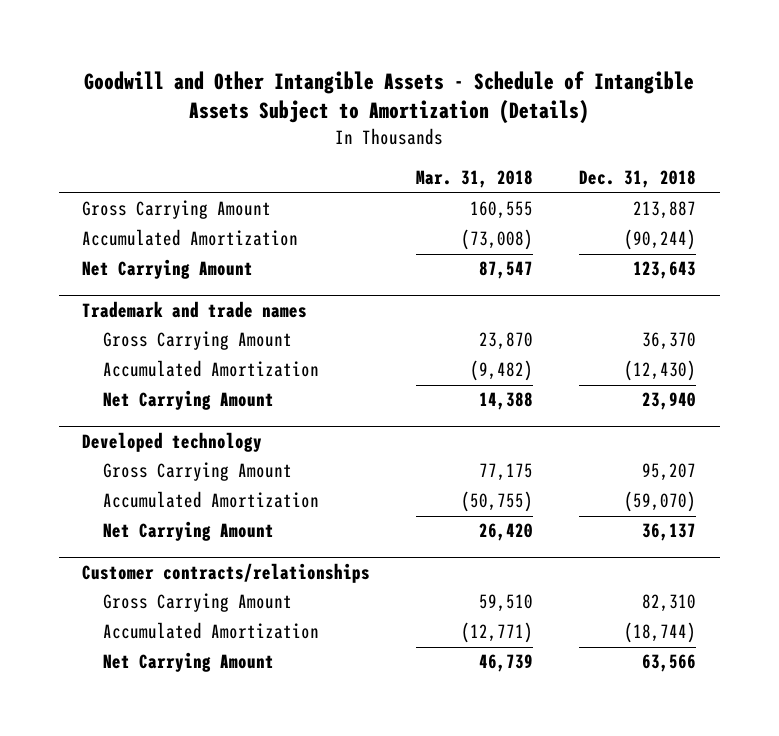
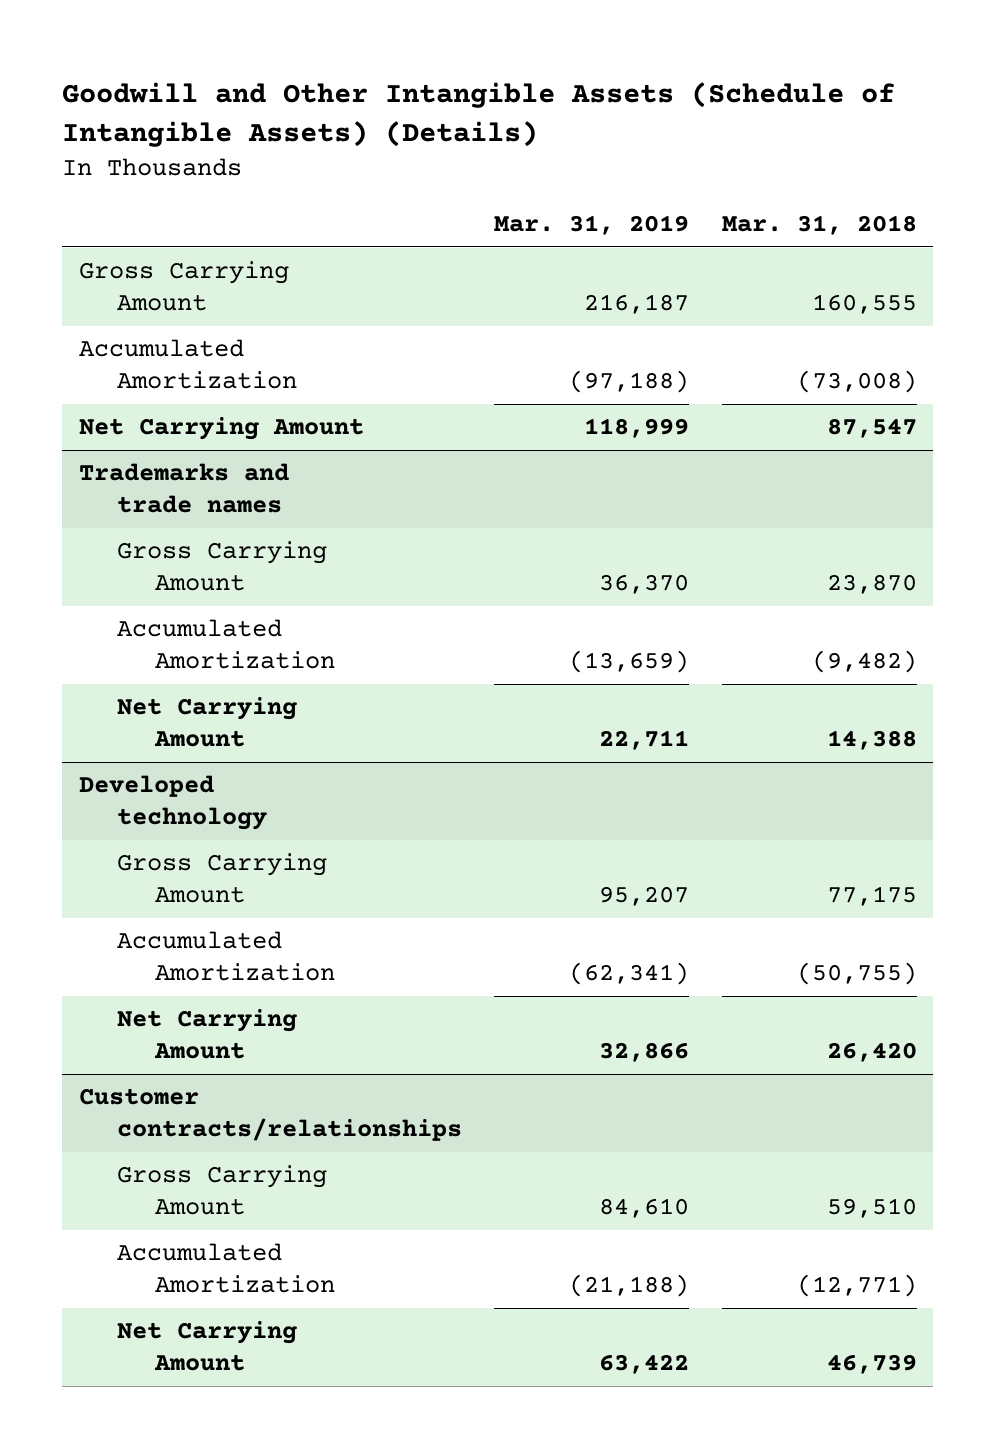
[84,70,695,125] Goodwill and Other Intangible Assets - Schedule of Intangible Assets Subject to Amortization (Details) -> [62,81,896,147] Goodwill and Other Intangible Assets (Schedule of Intangible Assets) (Details)
[579,170,697,189] Dec. 31, 2018 -> none
none -> [494,214,690,235] Mar. 31, 2019
[82,301,308,319] Trademark and trade names -> [78,463,289,513] Trademarks and trade names

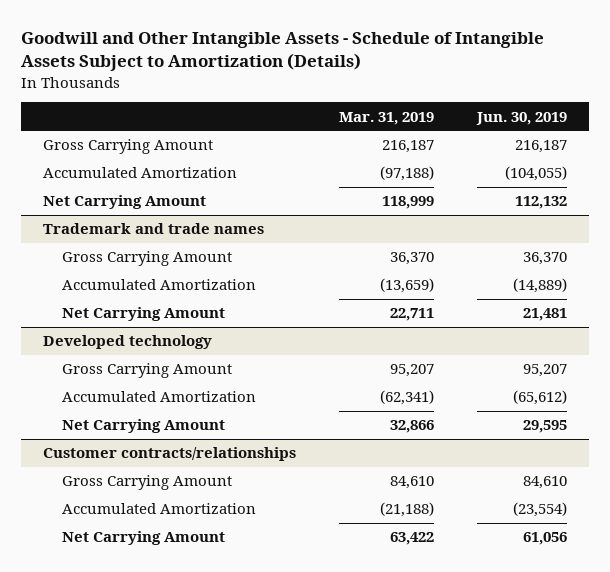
[62,81,896,147] Goodwill and Other Intangible Assets (Schedule of Intangible Assets) (Details) -> [20,32,544,72] Goodwill and Other Intangible Assets - Schedule of Intangible Assets Subject to Amortization (Details)
[722,214,918,235] Mar. 31, 2018 -> none
none -> [476,111,568,125] Jun. 30, 2019
[78,463,289,513] Trademarks and trade names -> [42,223,264,235] Trademark and trade names

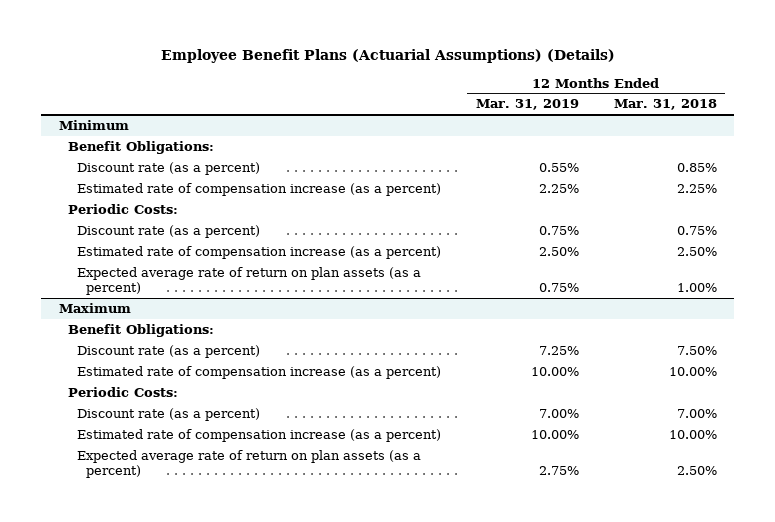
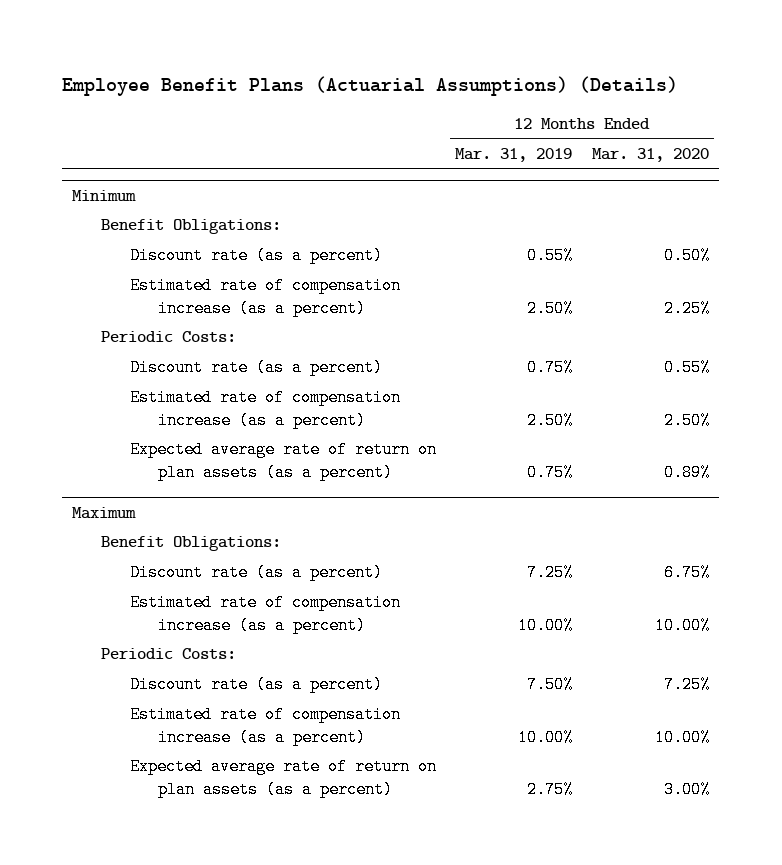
[613,99,717,111] Mar. 31, 2018 -> none
none -> [592,147,710,162] Mar. 31, 2020
[538,183,579,193] 2.25% -> [527,299,574,317] 2.50%
[538,408,579,418] 7.00% -> [527,676,574,694] 7.50%

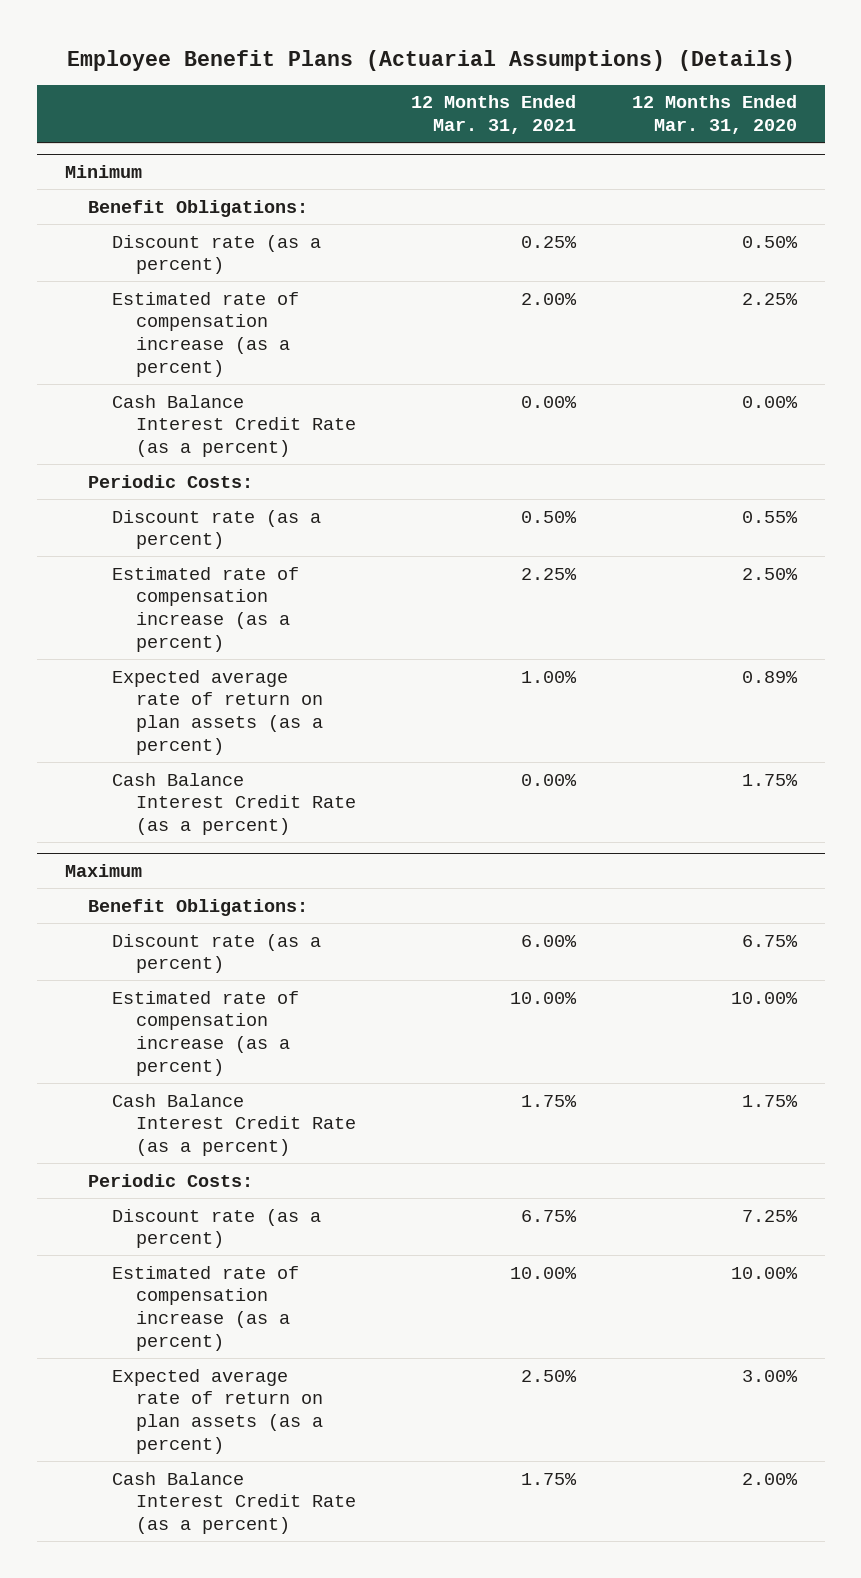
[455,147,573,162] Mar. 31, 2019 -> none
none -> [411,95,577,134] 12 Months Ended Mar. 31, 2021
none -> [112,394,356,457] Cash Balance Interest Credit Rate (as a percent)
none -> [112,772,356,835] Cash Balance Interest Credit Rate (as a percent)
none -> [112,1093,356,1156] Cash Balance Interest Credit Rate (as a percent)
none -> [112,1471,356,1534] Cash Balance Interest Credit Rate (as a percent)

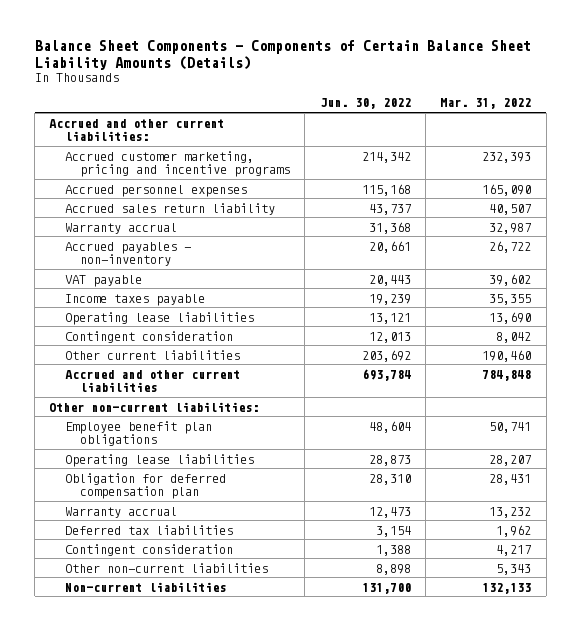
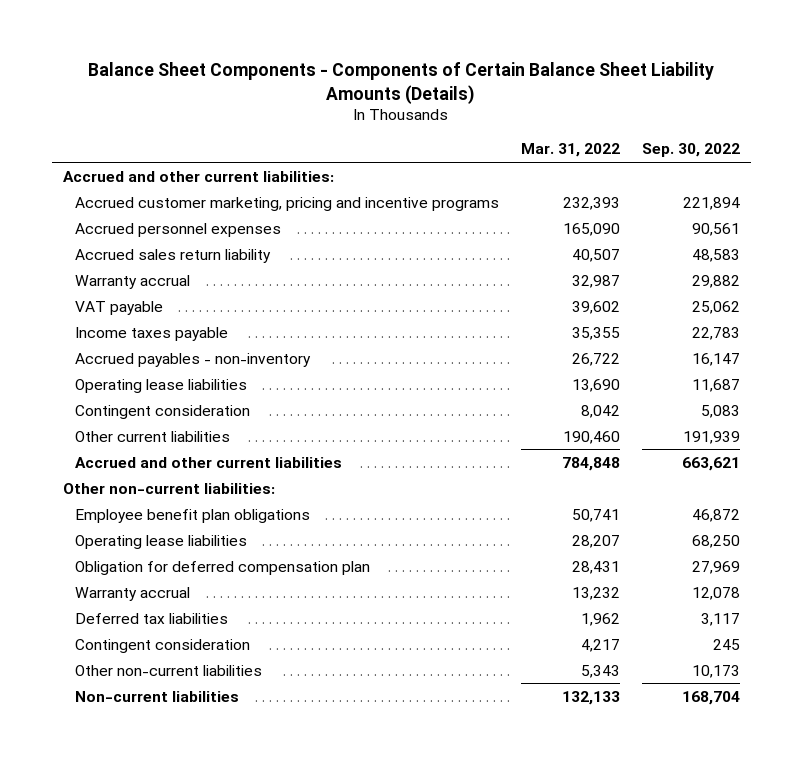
[319,98,411,110] Jun. 30, 2022 -> none
none -> [641,143,740,158] Sep. 30, 2022
[64,241,191,267] Accrued payables - non-inventory -> [75,352,312,367] Accrued payables - non-inventory

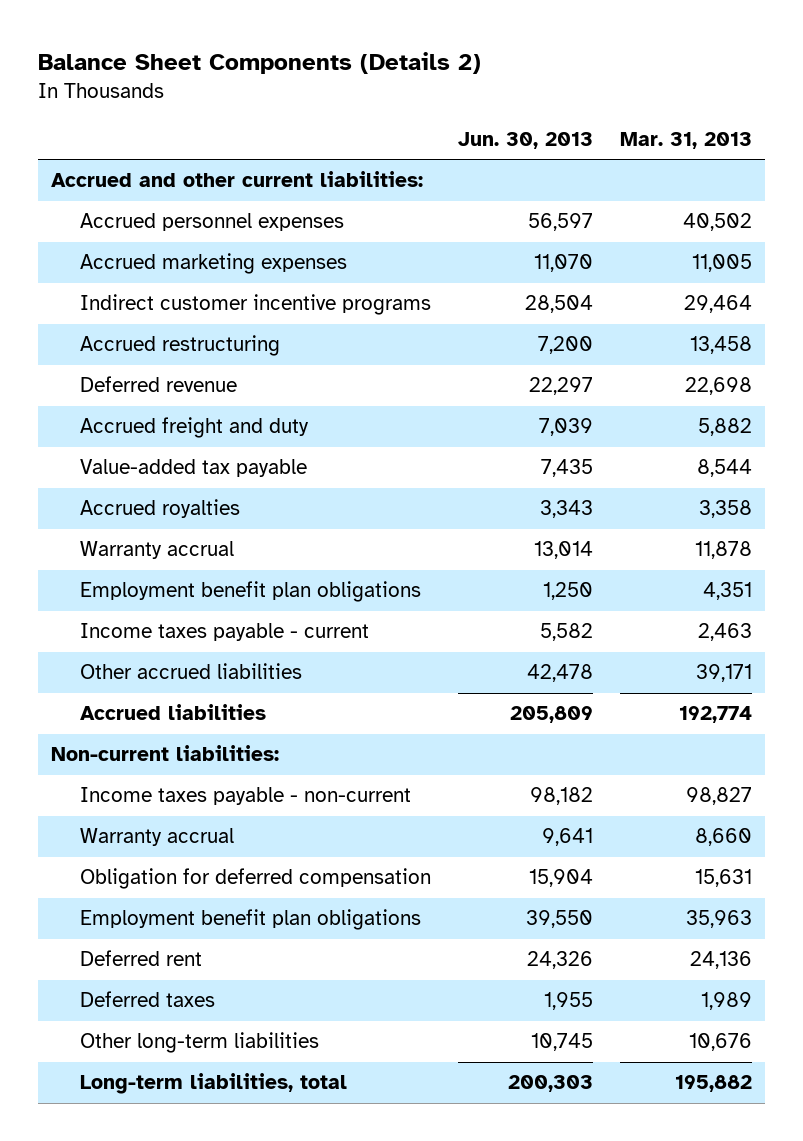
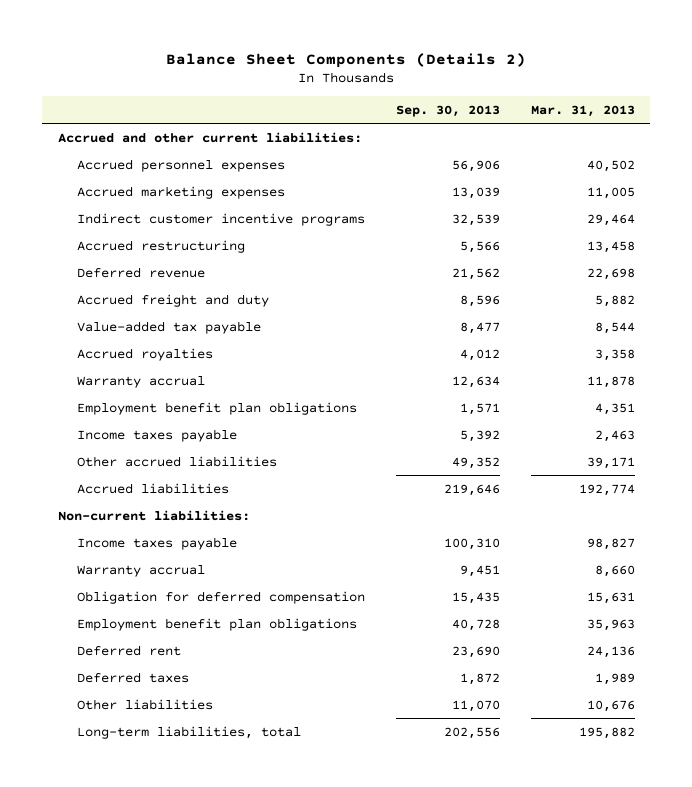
[457,131,593,149] Jun. 30, 2013 -> none
none -> [396,104,501,117] Sep. 30, 2013
[79,623,369,642] Income taxes payable - current -> [77,428,238,442] Income taxes payable
[79,787,411,806] Income taxes payable - non-current -> [77,536,238,550] Income taxes payable
[79,1032,319,1054] Other long-term liabilities -> [77,698,214,710] Other liabilities

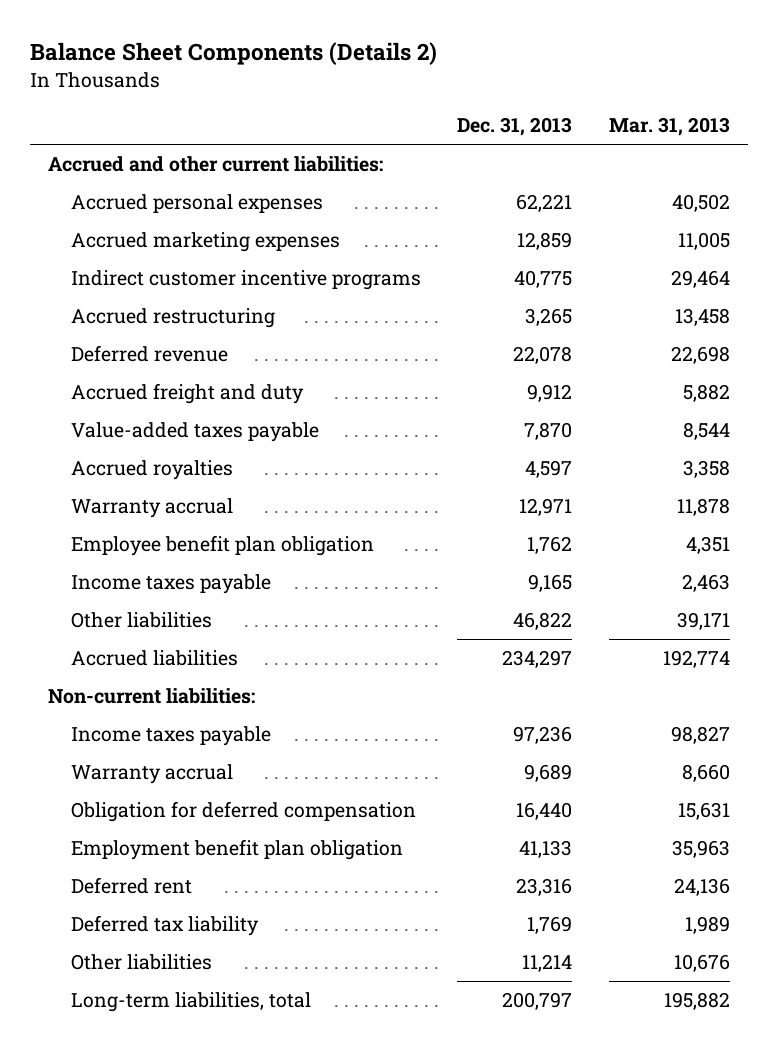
[396,104,501,117] Sep. 30, 2013 -> none
none -> [457,117,573,137] Dec. 31, 2013
[77,158,286,172] Accrued personnel expenses -> [70,194,323,214] Accrued personal expenses
[77,320,262,334] Value-added tax payable -> [70,422,319,443] Value-added taxes payable
[77,401,358,415] Employment benefit plan obligations -> [70,535,374,557] Employee benefit plan obligation
[77,455,278,467] Other accrued liabilities -> [70,612,212,629] Other liabilities
[77,617,358,631] Employment benefit plan obligations -> [70,839,403,861] Employment benefit plan obligation
[77,671,190,683] Deferred taxes -> [70,915,259,937] Deferred tax liability

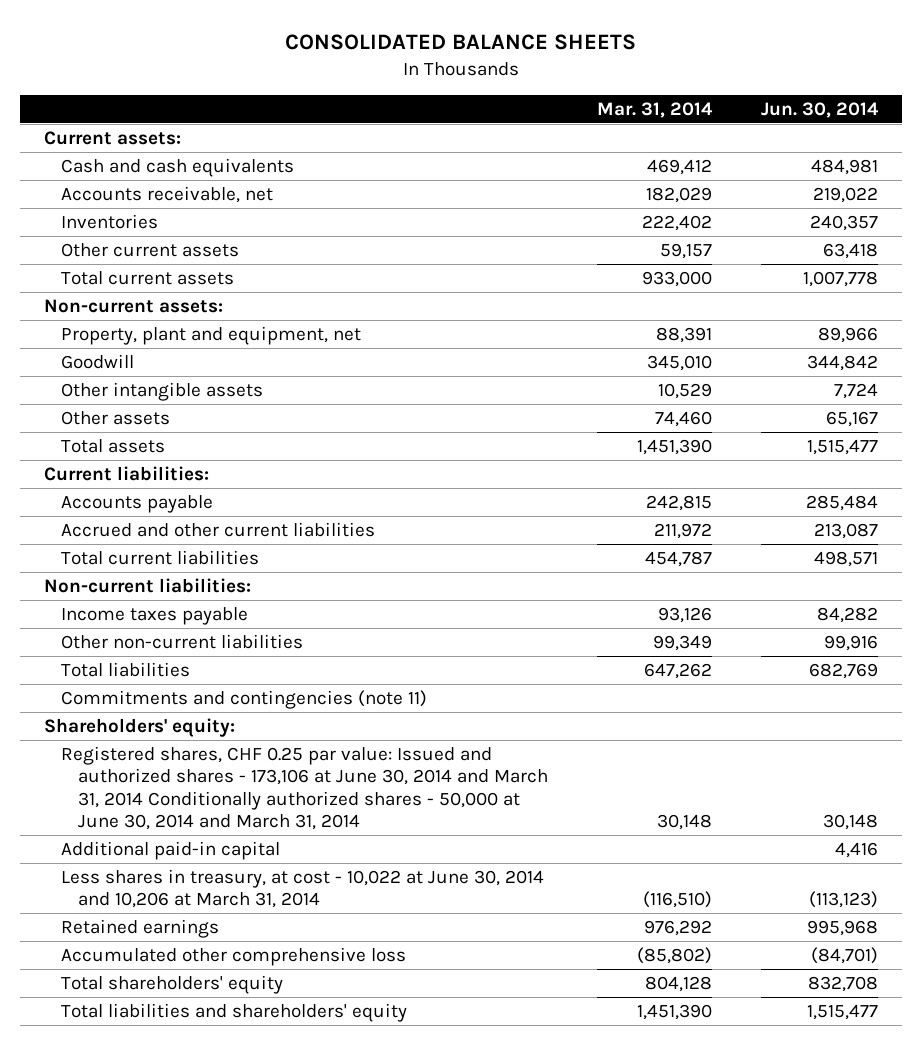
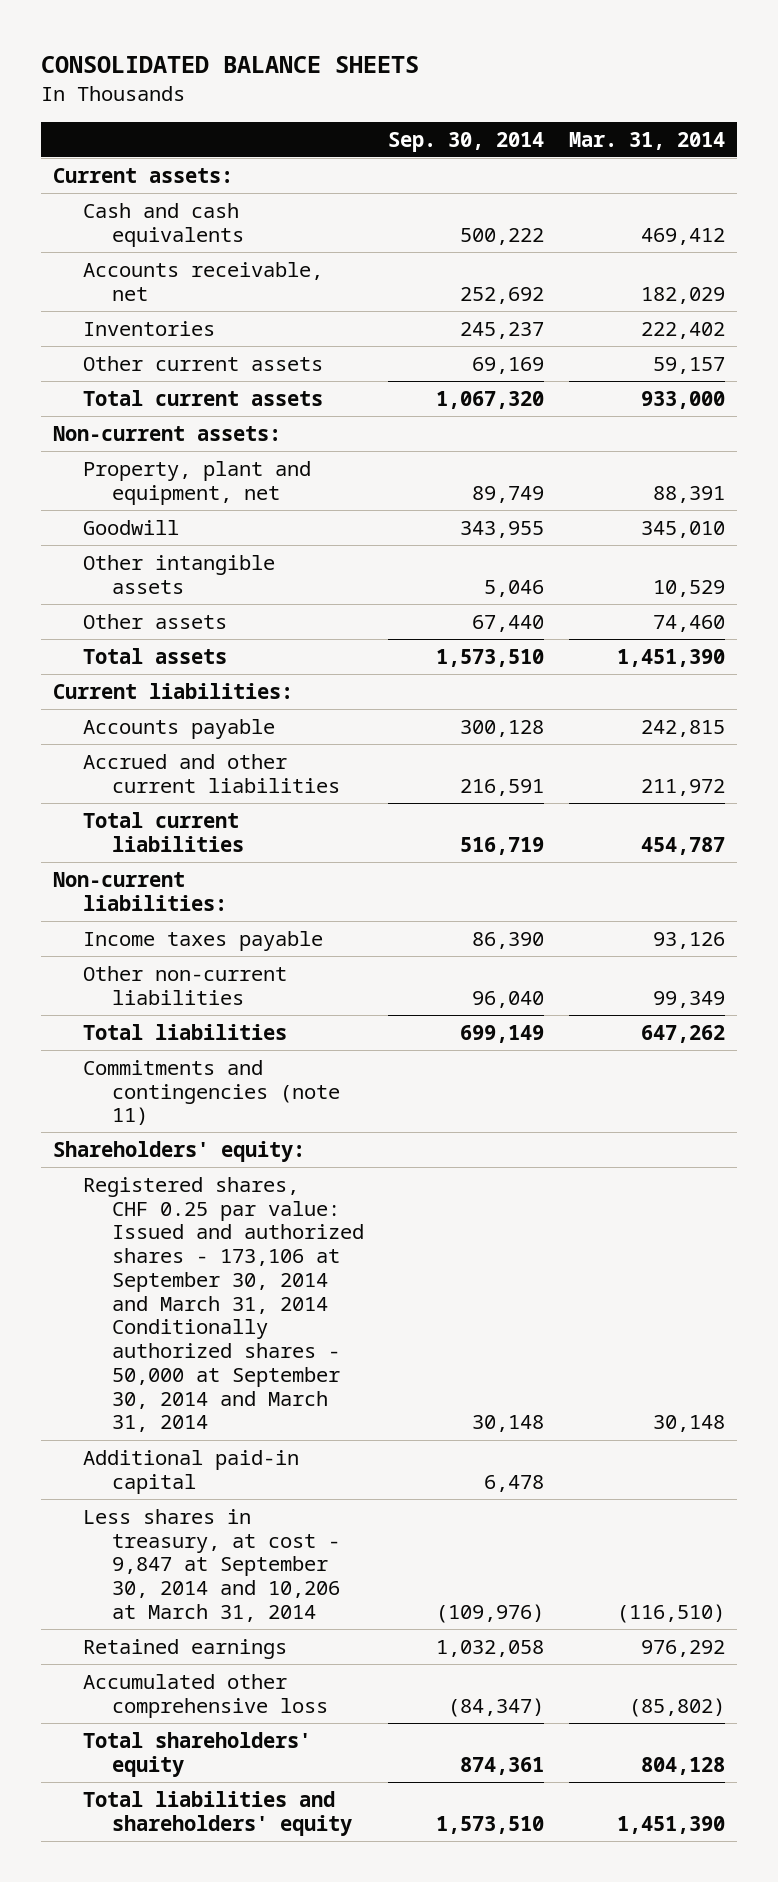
[760,101,879,118] Jun. 30, 2014 -> none
none -> [388,131,545,152] Sep. 30, 2014
[61,746,549,830] Registered shares, CHF 0.25 par value: Issued and authorized shares - 173,106 at June 30, 2014 and March 31, 2014 Conditionally authorized shares - 50,000 at June 30, 2014 and March 31, 2014 -> [82,1176,364,1433] Registered shares, CHF 0.25 par value: Issued and authorized shares - 173,106 at September 30, 2014 and March 31, 2014 Conditionally authorized shares - 50,000 at September 30, 2014 and March 31, 2014
[61,869,545,909] Less shares in treasury, at cost - 10,022 at June 30, 2014 and 10,206 at March 31, 2014 -> [82,1508,340,1622] Less shares in treasury, at cost - 9,847 at September 30, 2014 and 10,206 at March 31, 2014

